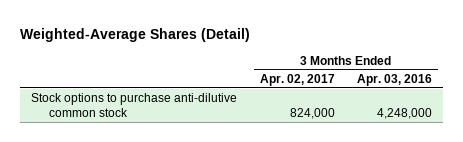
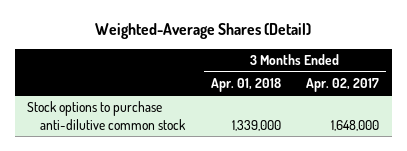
[356,73,432,86] Apr. 03, 2016 -> none
none -> [210,78,281,93] Apr. 01, 2018
[289,107,335,119] 824,000 -> [331,119,380,131] 1,648,000

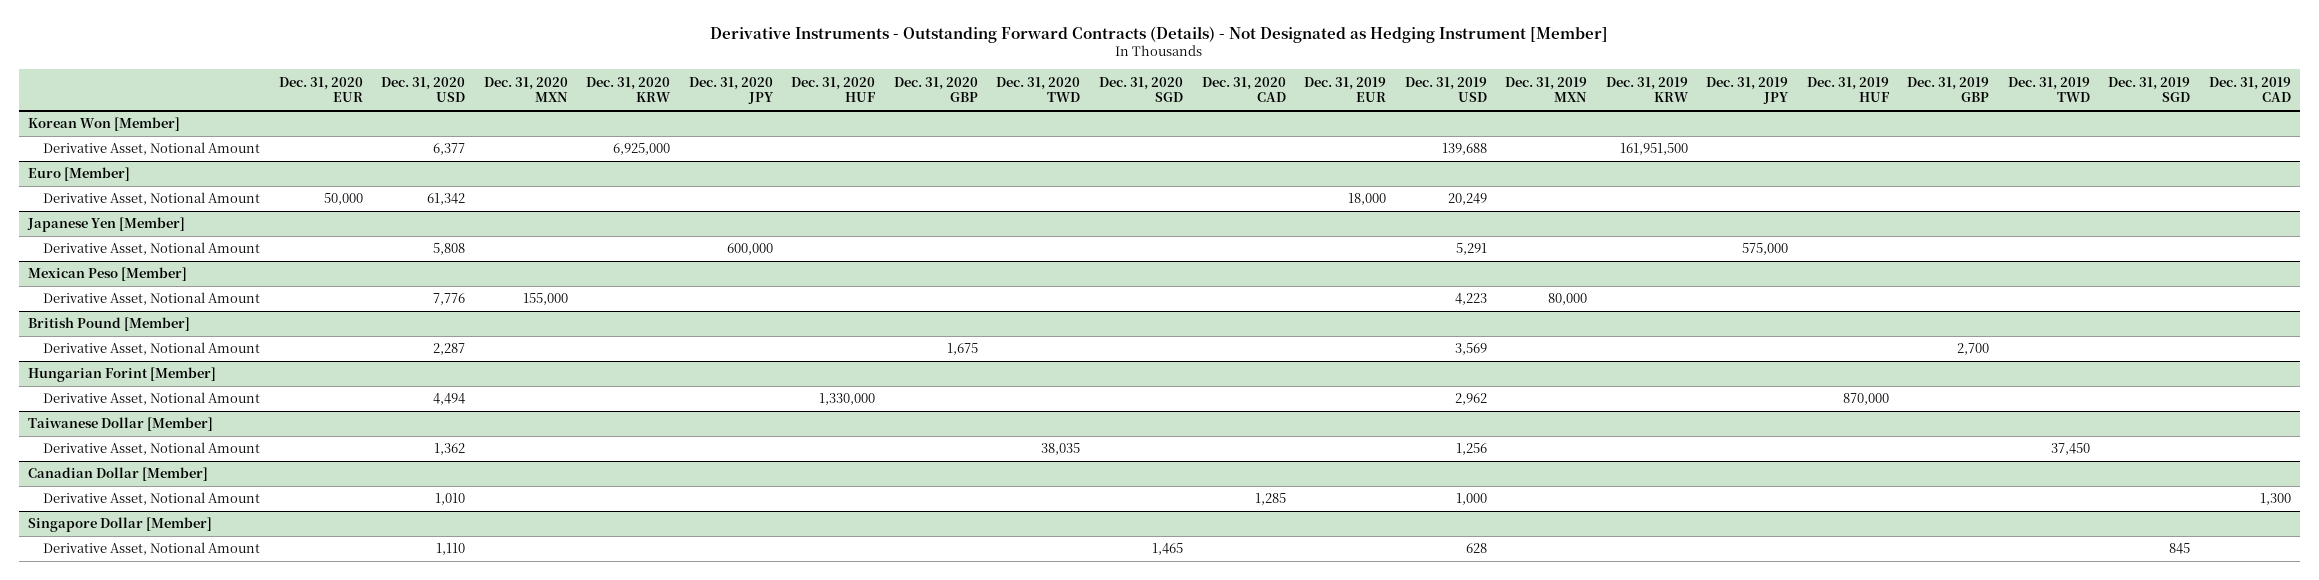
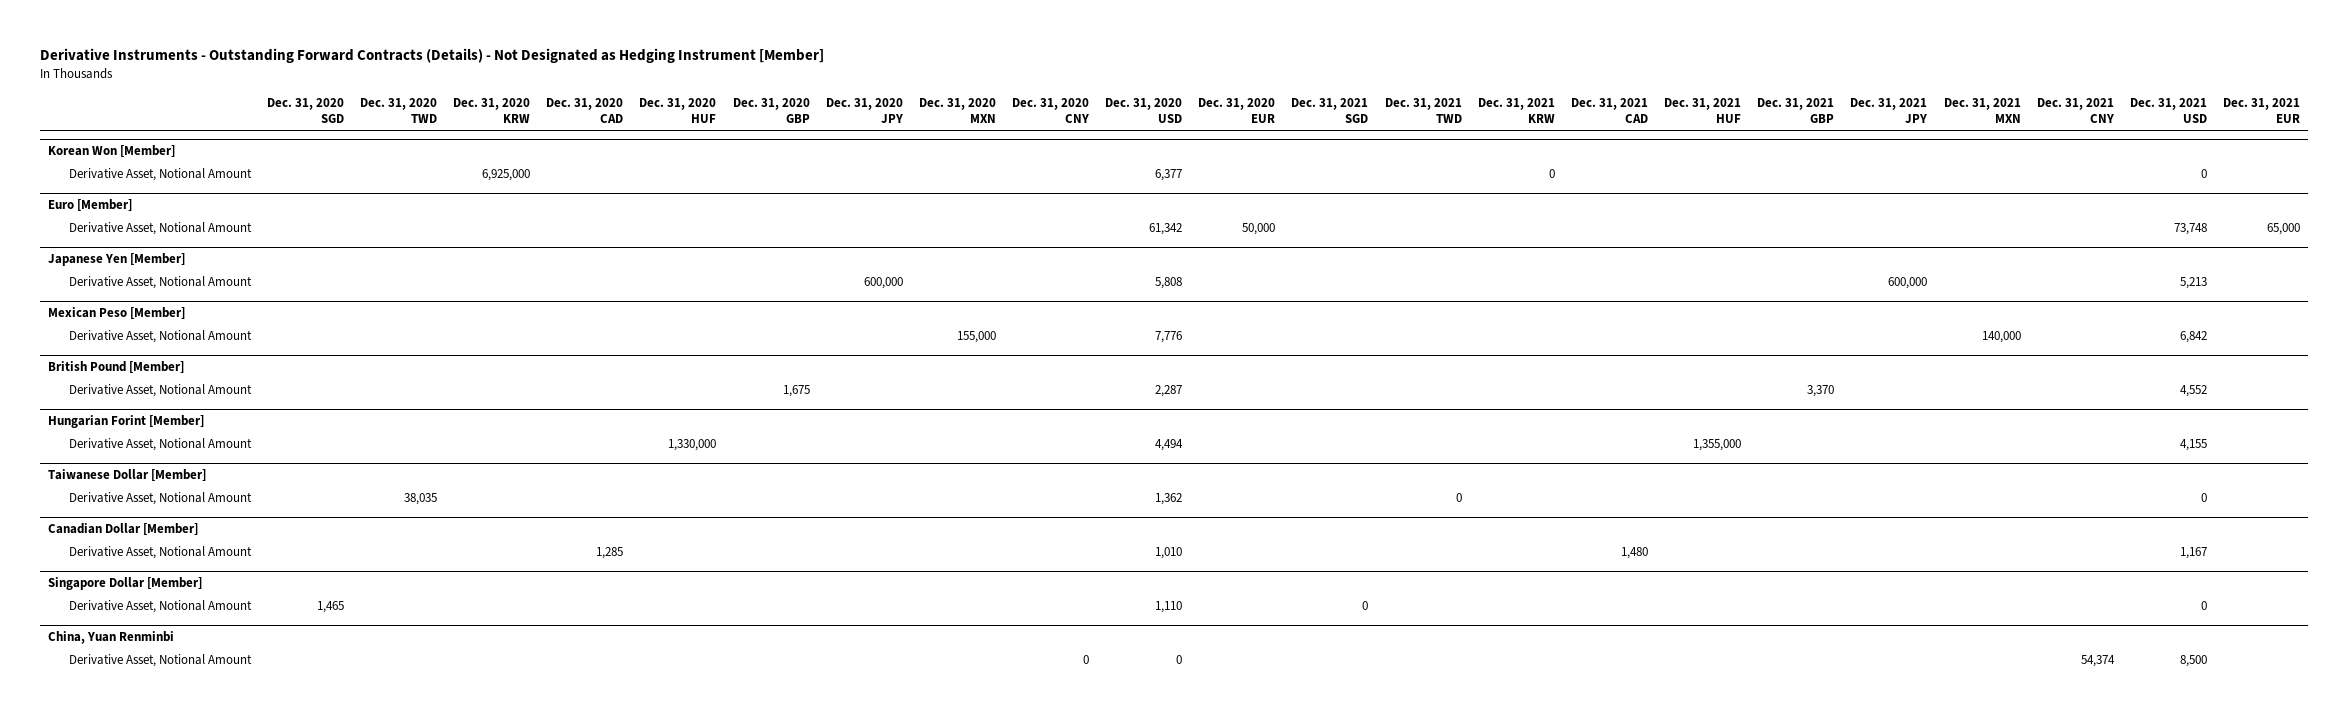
[1304,76,1387,103] Dec. 31, 2019 EUR -> none
[1404,76,1487,103] Dec. 31, 2019 USD -> none
[1505,76,1588,103] Dec. 31, 2019 MXN -> none
[1605,76,1689,103] Dec. 31, 2019 KRW -> none
[1706,76,1790,105] Dec. 31, 2019 JPY -> none
[1806,76,1889,103] Dec. 31, 2019 HUF -> none
[1907,76,1990,103] Dec. 31, 2019 GBP -> none
[2007,76,2090,103] Dec. 31, 2019 TWD -> none
[2108,76,2191,103] Dec. 31, 2019 SGD -> none
[2208,76,2291,103] Dec. 31, 2019 CAD -> none
none -> [1011,97,1089,124] Dec. 31, 2020 CNY
none -> [1291,97,1369,124] Dec. 31, 2021 SGD
none -> [1384,97,1462,124] Dec. 31, 2021 TWD
none -> [1477,97,1555,124] Dec. 31, 2021 KRW
none -> [1570,97,1648,124] Dec. 31, 2021 CAD
none -> [1664,97,1742,124] Dec. 31, 2021 HUF
none -> [1757,97,1835,124] Dec. 31, 2021 GBP
none -> [1850,97,1928,124] Dec. 31, 2021 JPY
none -> [1943,97,2021,124] Dec. 31, 2021 MXN
none -> [2036,97,2114,124] Dec. 31, 2021 CNY
none -> [2129,97,2207,124] Dec. 31, 2021 USD
none -> [2223,97,2301,124] Dec. 31, 2021 EUR
none -> [47,631,174,645] China, Yuan Renminbi
none -> [68,653,252,667] Derivative Asset, Notional Amount

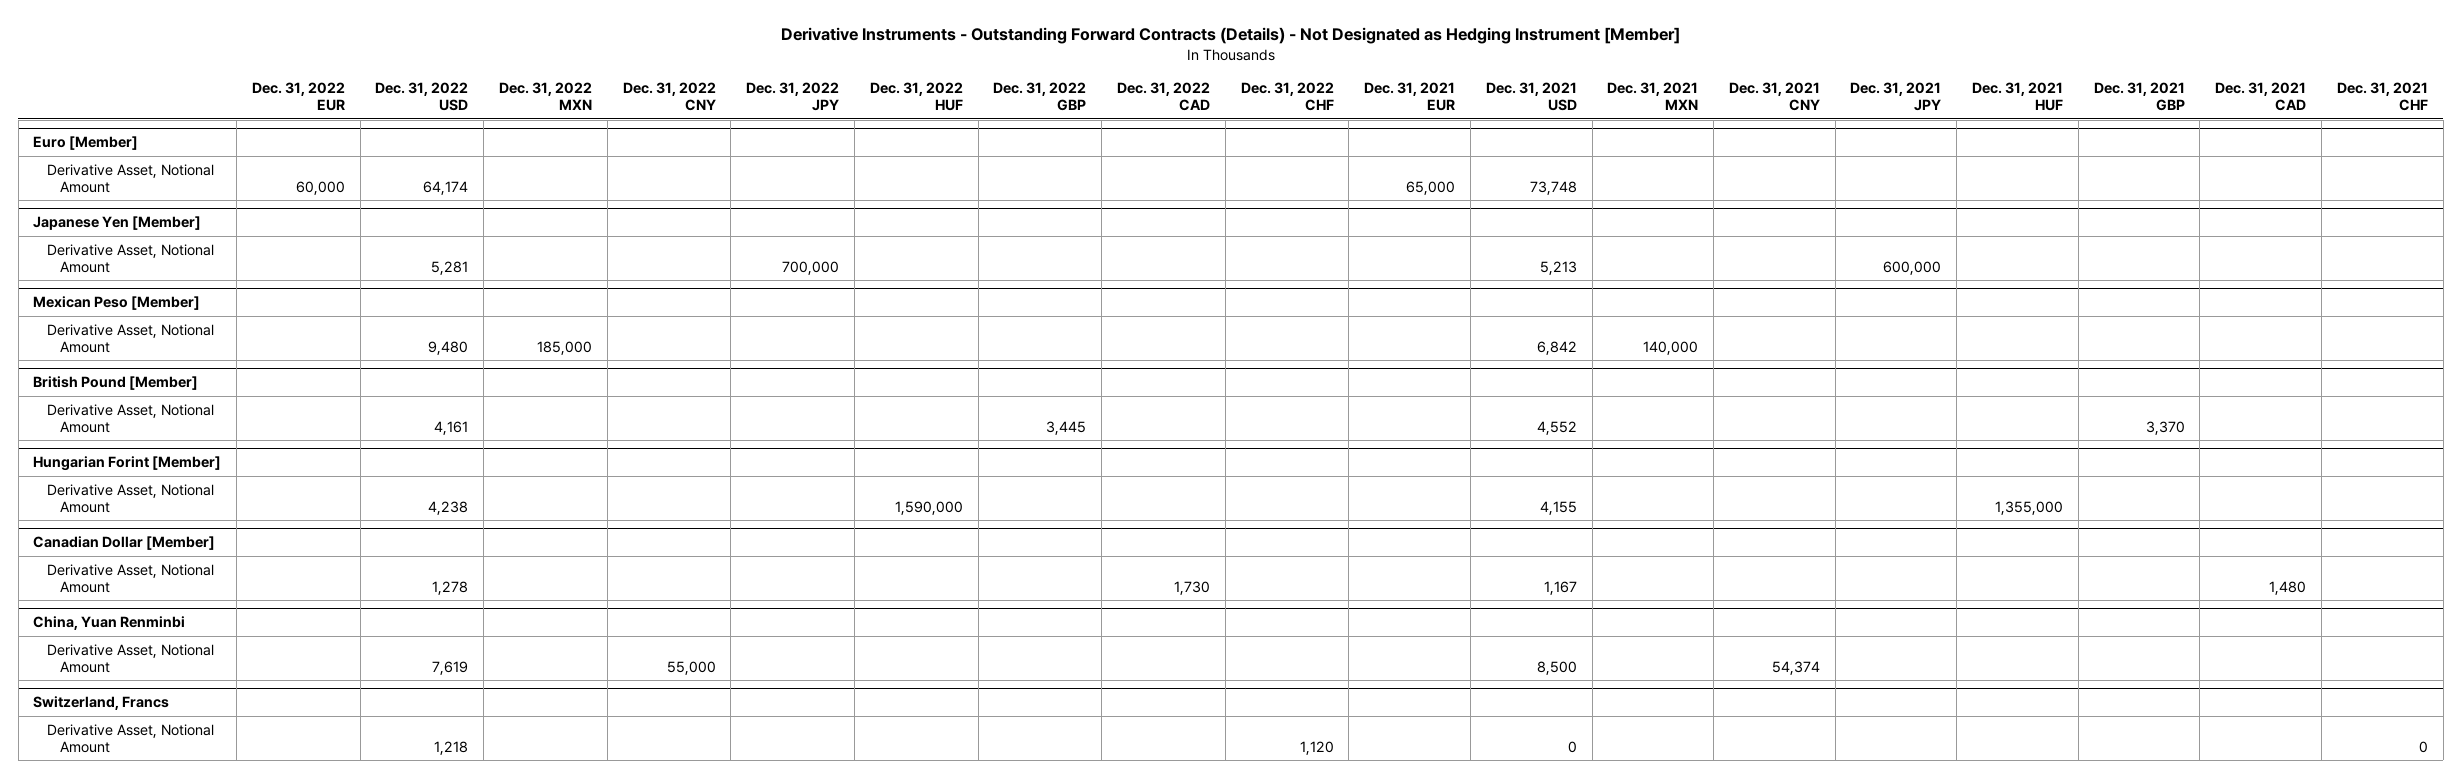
[266,97,344,124] Dec. 31, 2020 SGD -> none
[359,97,437,124] Dec. 31, 2020 TWD -> none
[453,97,531,124] Dec. 31, 2020 KRW -> none
[546,97,624,124] Dec. 31, 2020 CAD -> none
[639,97,717,124] Dec. 31, 2020 HUF -> none
[732,97,810,124] Dec. 31, 2020 GBP -> none
[825,97,903,124] Dec. 31, 2020 JPY -> none
[918,97,996,124] Dec. 31, 2020 MXN -> none
[1011,97,1089,124] Dec. 31, 2020 CNY -> none
[1105,97,1183,124] Dec. 31, 2020 USD -> none
[1198,97,1276,124] Dec. 31, 2020 EUR -> none
[1291,97,1369,124] Dec. 31, 2021 SGD -> none
[1384,97,1462,124] Dec. 31, 2021 TWD -> none
[1477,97,1555,124] Dec. 31, 2021 KRW -> none
none -> [251,82,345,111] Dec. 31, 2022 EUR
none -> [375,82,469,111] Dec. 31, 2022 USD
none -> [499,82,593,110] Dec. 31, 2022 MXN
none -> [622,82,716,111] Dec. 31, 2022 CNY
none -> [746,82,840,111] Dec. 31, 2022 JPY
none -> [869,82,963,111] Dec. 31, 2022 HUF
none -> [993,82,1087,111] Dec. 31, 2022 GBP
none -> [1116,82,1210,111] Dec. 31, 2022 CAD
none -> [1240,82,1334,111] Dec. 31, 2022 CHF
none -> [2336,82,2428,111] Dec. 31, 2021 CHF
[47,145,175,158] Korean Won [Member] -> none
[68,167,252,181] Derivative Asset, Notional Amount -> none
[47,469,206,482] Taiwanese Dollar [Member] -> none
[68,491,252,505] Derivative Asset, Notional Amount -> none
[47,577,202,591] Singapore Dollar [Member] -> none
[68,599,252,613] Derivative Asset, Notional Amount -> none
none -> [33,696,170,711] Switzerland, Francs
none -> [46,723,214,753] Derivative Asset, Notional Amount

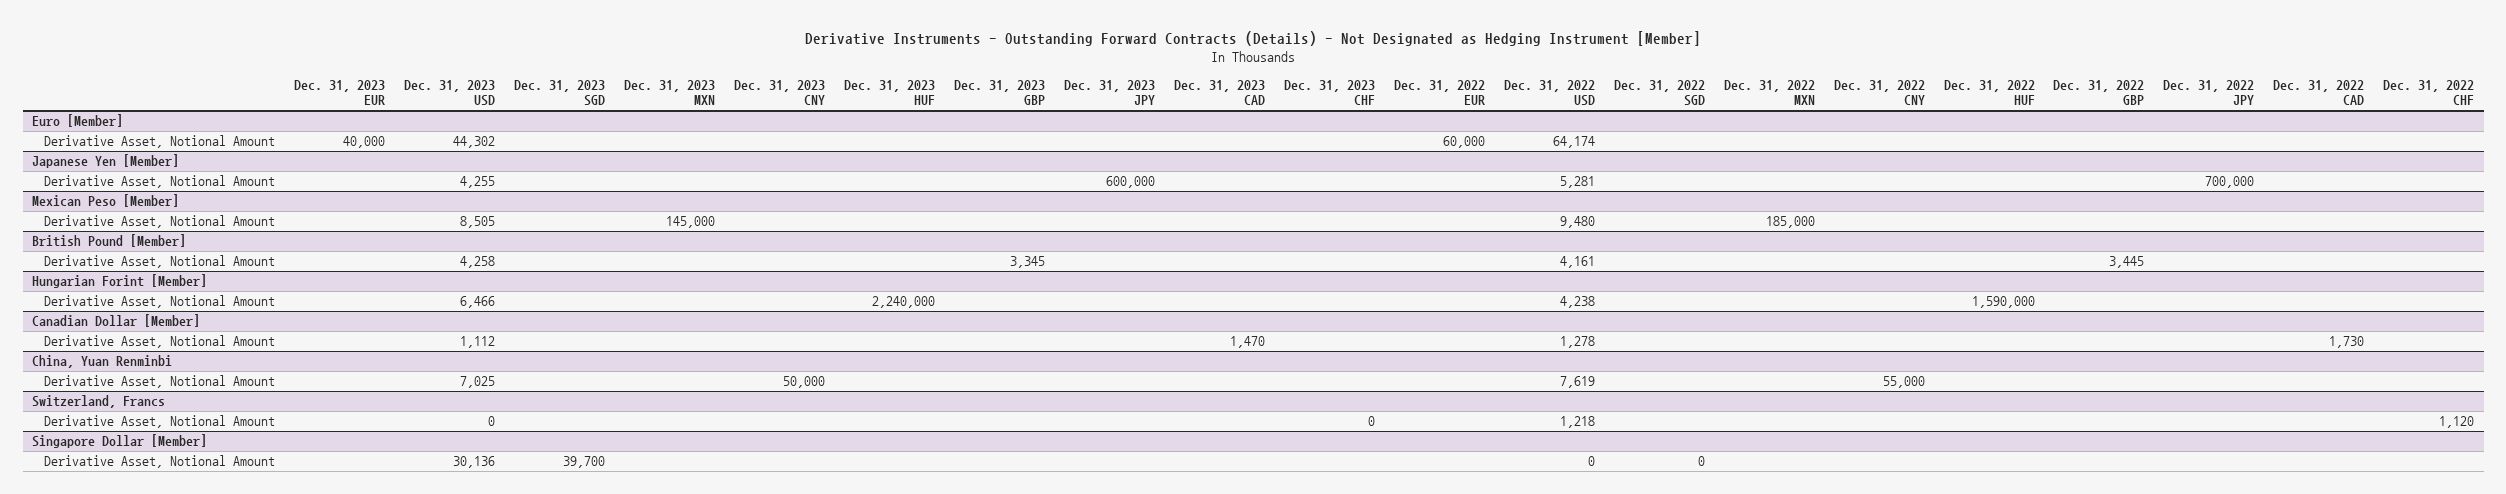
[1364,82,1456,111] Dec. 31, 2021 EUR -> none
[1485,82,1577,111] Dec. 31, 2021 USD -> none
[1607,82,1699,110] Dec. 31, 2021 MXN -> none
[1728,82,1820,111] Dec. 31, 2021 CNY -> none
[1850,82,1942,111] Dec. 31, 2021 JPY -> none
[1972,82,2064,111] Dec. 31, 2021 HUF -> none
[2093,82,2185,111] Dec. 31, 2021 GBP -> none
[2215,82,2307,111] Dec. 31, 2021 CAD -> none
[2336,82,2428,111] Dec. 31, 2021 CHF -> none
none -> [294,79,386,106] Dec. 31, 2023 EUR
none -> [404,79,496,107] Dec. 31, 2023 USD
none -> [514,79,606,107] Dec. 31, 2023 SGD
none -> [624,79,716,106] Dec. 31, 2023 MXN
none -> [734,79,826,106] Dec. 31, 2023 CNY
none -> [844,79,936,106] Dec. 31, 2023 HUF
none -> [953,79,1045,106] Dec. 31, 2023 GBP
none -> [1063,79,1155,106] Dec. 31, 2023 JPY
none -> [1173,79,1265,106] Dec. 31, 2023 CAD
none -> [1283,79,1375,106] Dec. 31, 2023 CHF
none -> [1613,79,1705,107] Dec. 31, 2022 SGD
none -> [32,434,208,449] Singapore Dollar [Member]
none -> [44,455,276,469] Derivative Asset, Notional Amount

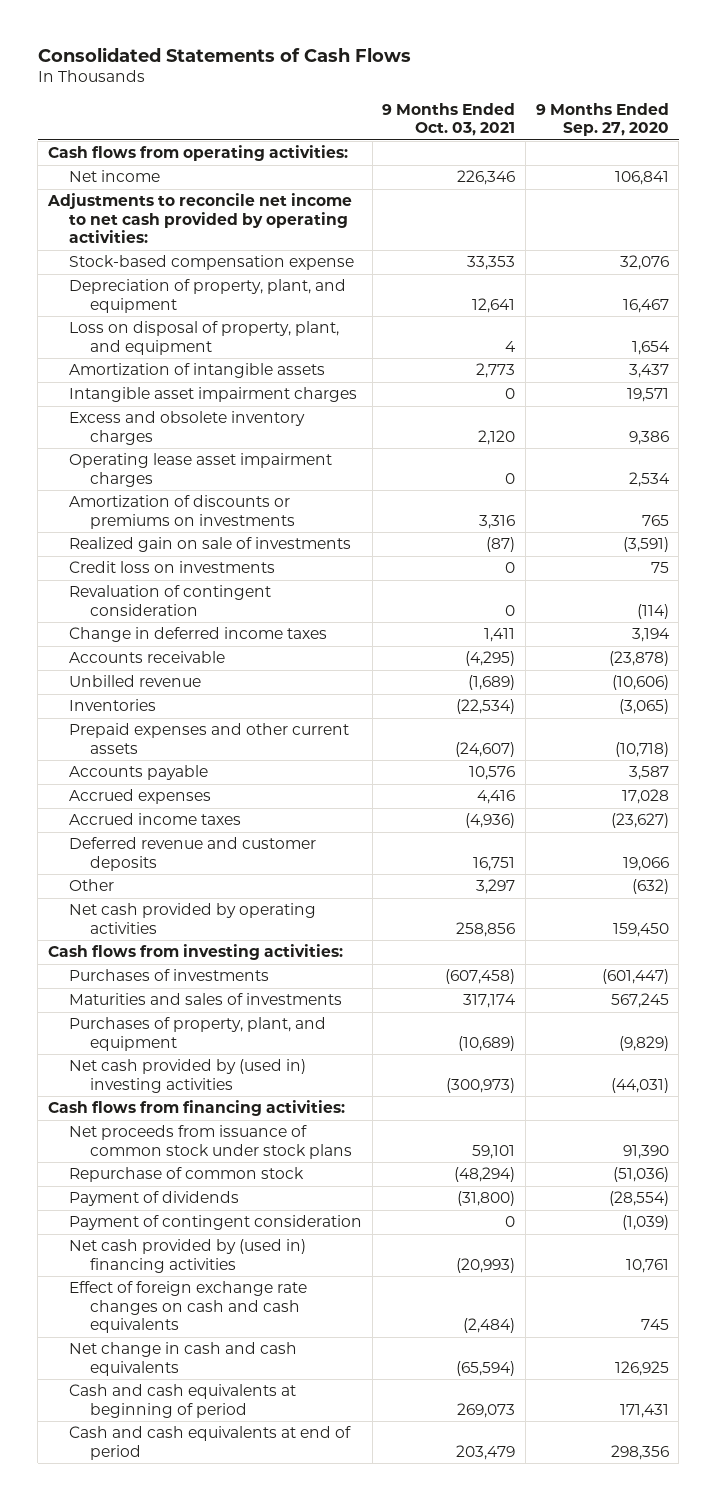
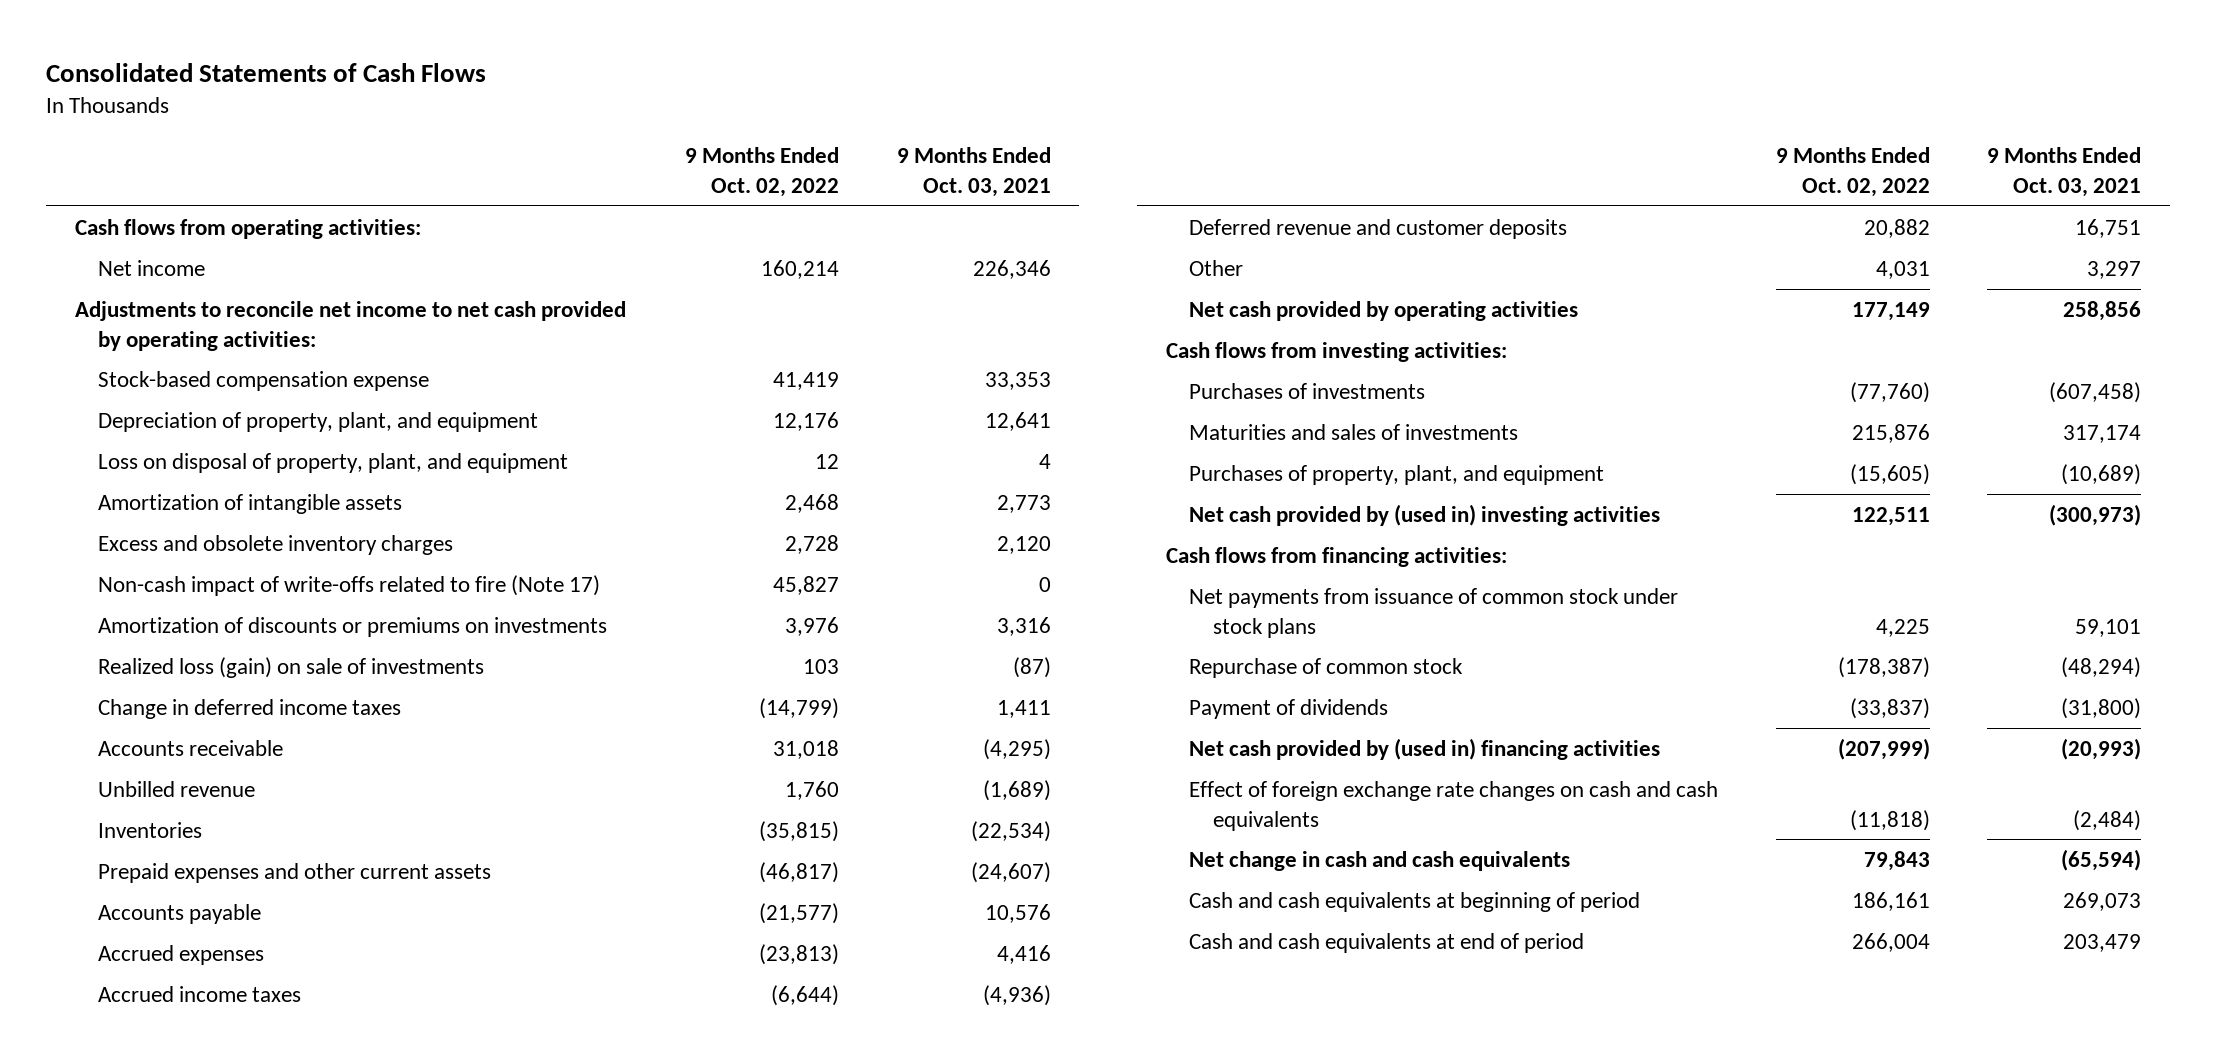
[535,103,669,137] 9 Months Ended Sep. 27, 2020 -> none
none -> [685,147,840,198] 9 Months Ended Oct. 02, 2022
[69,387,358,403] Intangible asset impairment charges -> none
[69,453,333,487] Operating lease asset impairment charges -> none
none -> [98,574,601,596] Non-cash impact of write-offs related to fire (Note 17)
[69,561,276,574] Credit loss on investments -> none
[69,585,272,616] Revaluation of contingent consideration -> none
[69,537,352,553] Realized gain on sale of investments -> [98,656,485,678] Realized loss (gain) on sale of investments
[69,1125,353,1159] Net proceeds from issuance of common stock under stock plans -> [1189,587,1679,638] Net payments from issuance of common stock under stock plans
[69,1215,363,1231] Payment of contingent consideration -> none

